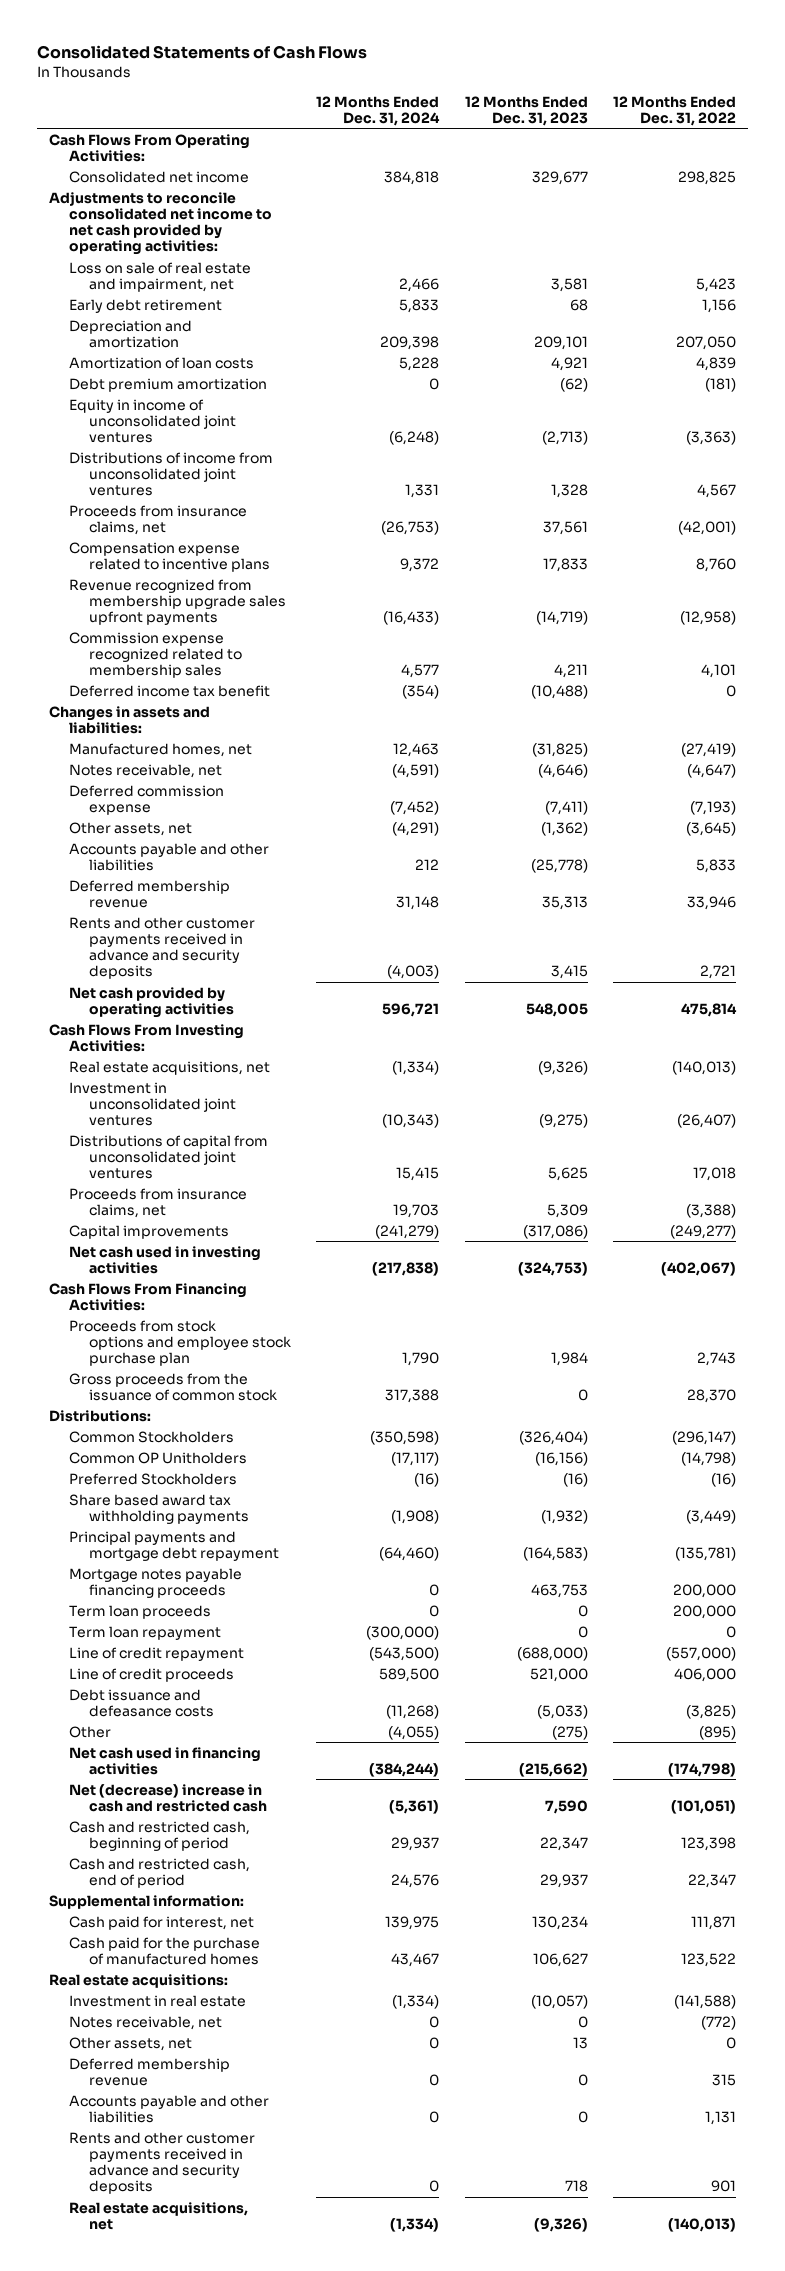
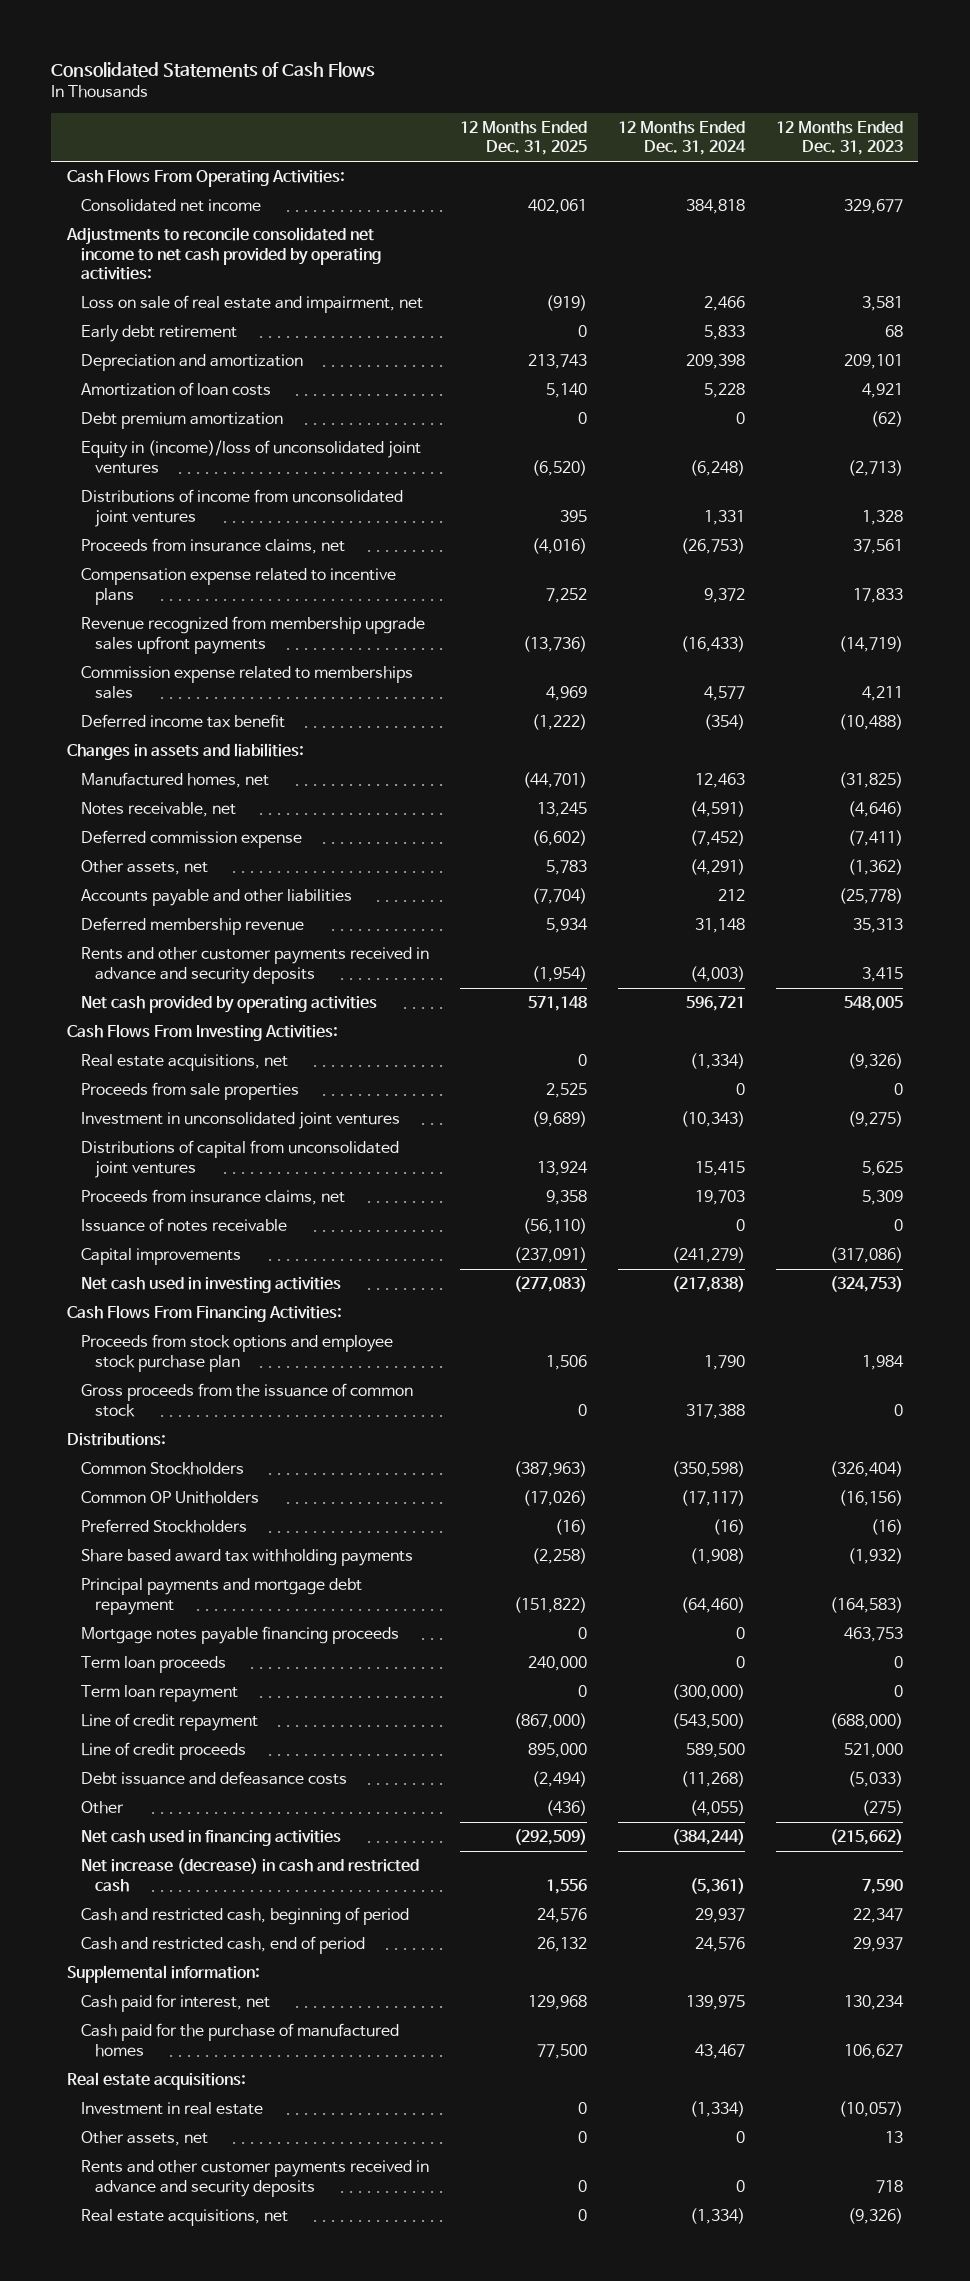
[612,95,736,126] 12 Months Ended Dec. 31, 2022 -> none
none -> [459,120,587,156] 12 Months Ended Dec. 31, 2025
[69,398,237,444] Equity in income of unconsolidated joint ventures -> [80,440,421,474] Equity in (income)/loss of unconsolidated joint ventures
[69,631,243,679] Commission expense recognized related to membership sales -> [80,666,413,699] Commission expense related to memberships sales
none -> [80,1082,299,1101] Proceeds from sale properties
none -> [80,1218,287,1233] Issuance of notes receivable
[69,1783,268,1812] Net (decrease) increase in cash and restricted cash -> [80,1858,419,1892] Net increase (decrease) in cash and restricted cash
[69,2015,223,2030] Notes receivable, net -> none
[69,2057,231,2086] Deferred membership revenue -> none
[69,2094,270,2123] Accounts payable and other liabilities -> none

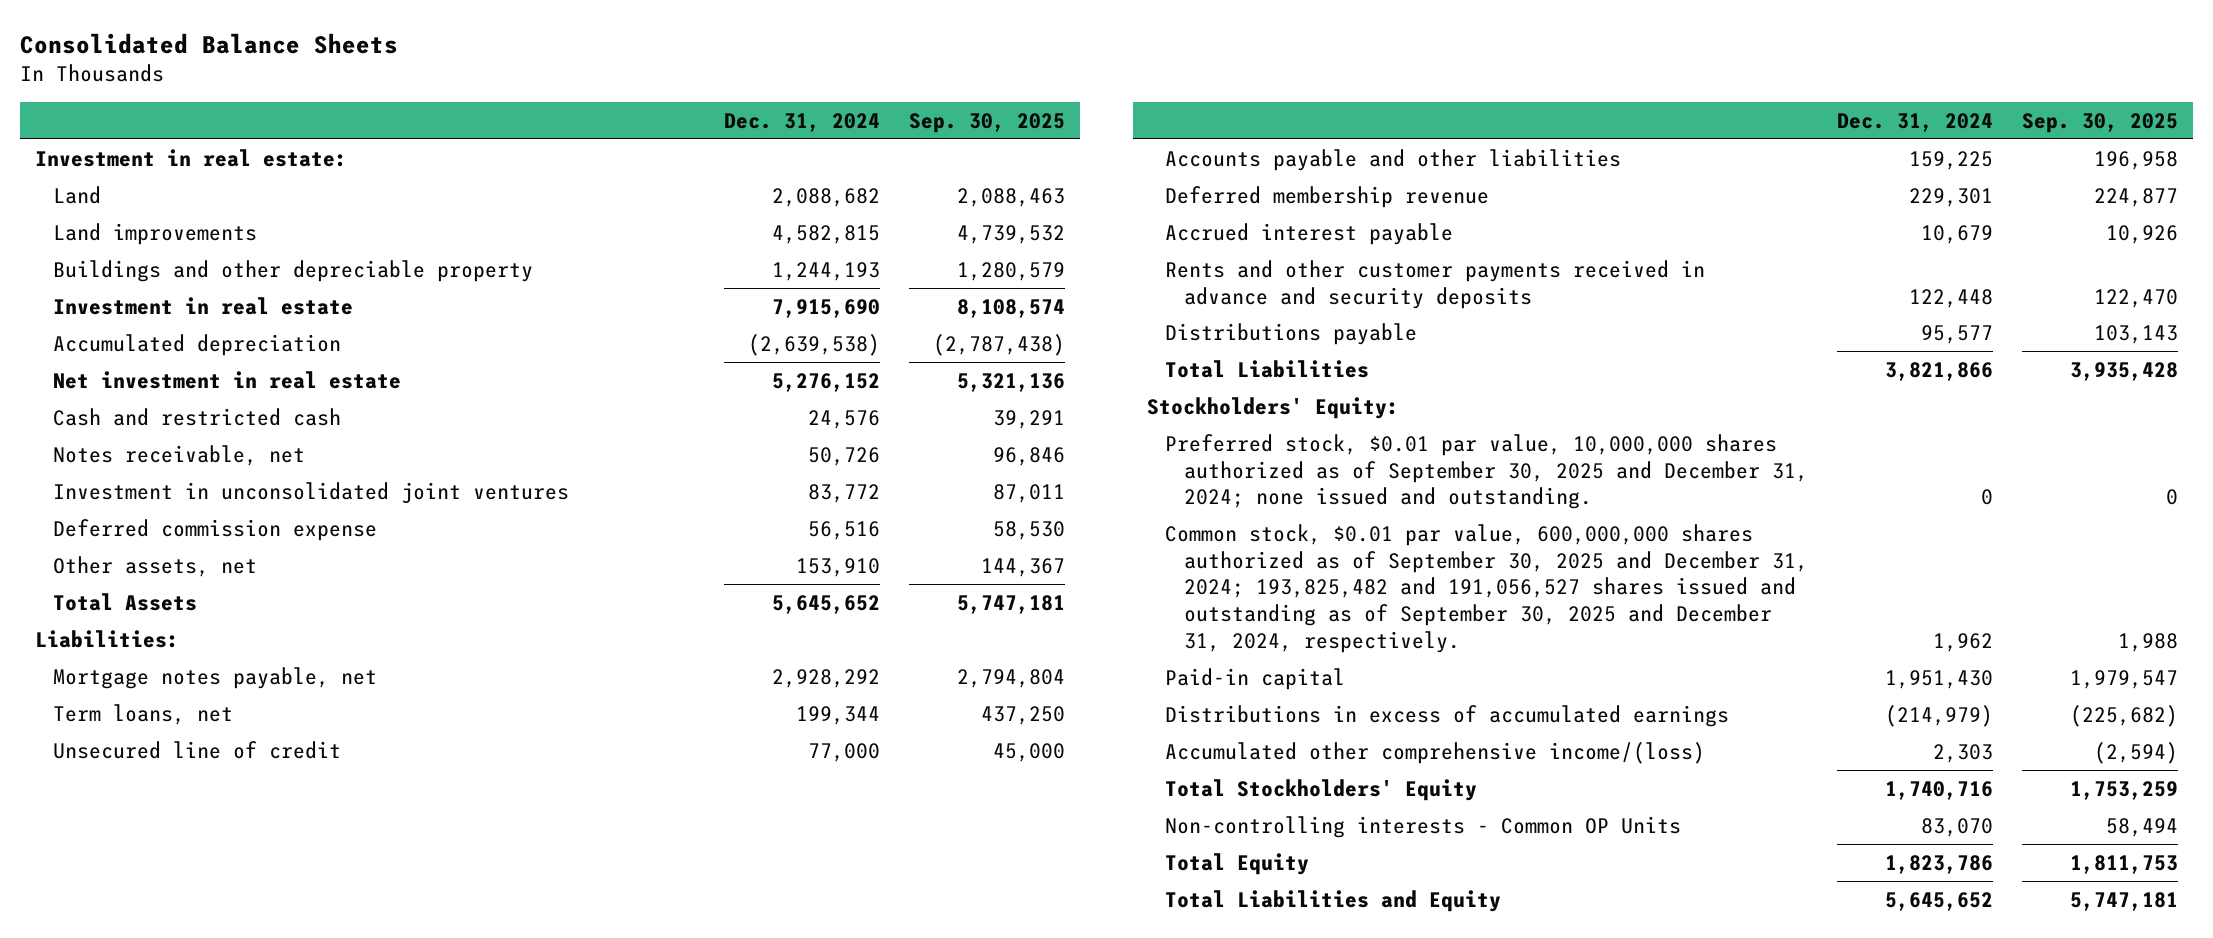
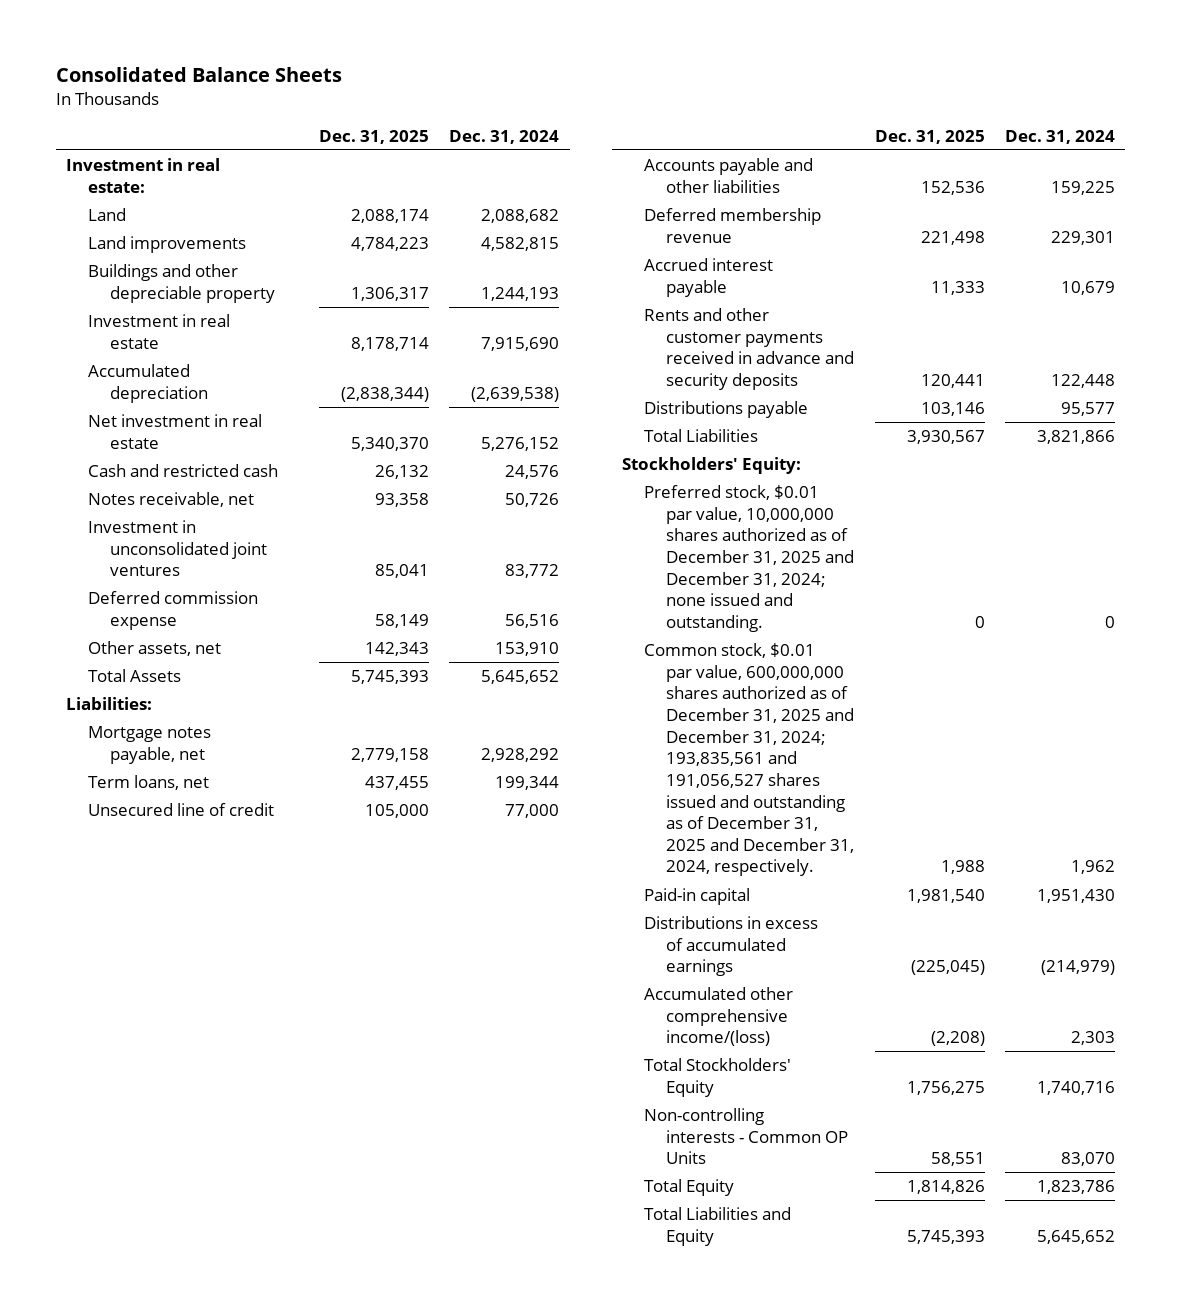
[909,112,1066,133] Sep. 30, 2025 -> none
none -> [318,129,429,144] Dec. 31, 2025
[1165,433,1808,510] Preferred stock, $0.01 par value, 10,000,000 shares authorized as of September 30, 2025 and December 31, 2024; none issued and outstanding. -> [644,484,855,632] Preferred stock, $0.01 par value, 10,000,000 shares authorized as of December 31, 2025 and December 31, 2024; none issued and outstanding.
[1165,523,1808,654] Common stock, $0.01 par value, 600,000,000 shares authorized as of September 30, 2025 and December 31, 2024; 193,825,482 and 191,056,527 shares issued and outstanding as of September 30, 2025 and December 31, 2024, respectively. -> [644,642,855,877] Common stock, $0.01 par value, 600,000,000 shares authorized as of December 31, 2025 and December 31, 2024; 193,835,561 and 191,056,527 shares issued and outstanding as of December 31, 2025 and December 31, 2024, respectively.

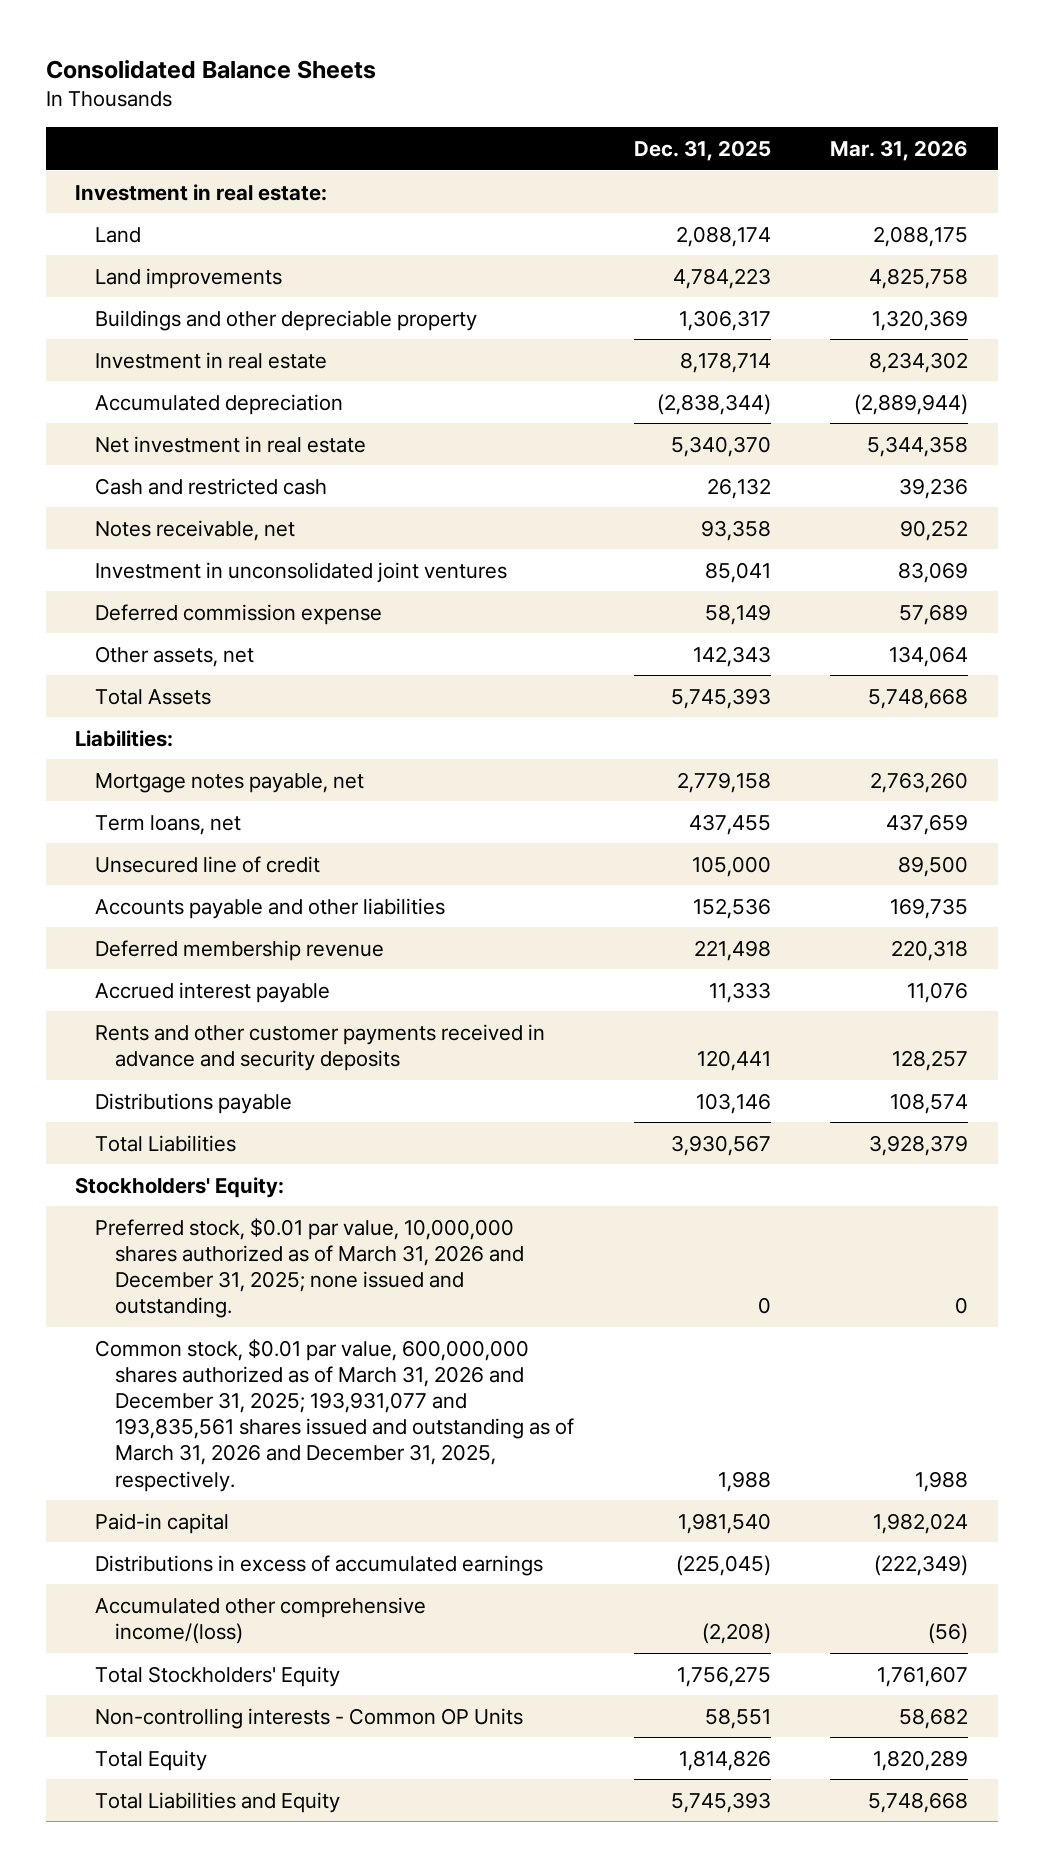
[449,129,560,144] Dec. 31, 2024 -> none
none -> [830,139,969,161] Mar. 31, 2026
[644,484,855,632] Preferred stock, $0.01 par value, 10,000,000 shares authorized as of December 31, 2025 and December 31, 2024; none issued and outstanding. -> [95,1217,525,1319] Preferred stock, $0.01 par value, 10,000,000 shares authorized as of March 31, 2026 and December 31, 2025; none issued and outstanding.
[644,642,855,877] Common stock, $0.01 par value, 600,000,000 shares authorized as of December 31, 2025 and December 31, 2024; 193,835,561 and 191,056,527 shares issued and outstanding as of December 31, 2025 and December 31, 2024, respectively. -> [95,1338,575,1492] Common stock, $0.01 par value, 600,000,000 shares authorized as of March 31, 2026 and December 31, 2025; 193,931,077 and 193,835,561 shares issued and outstanding as of March 31, 2026 and December 31, 2025, respectively.

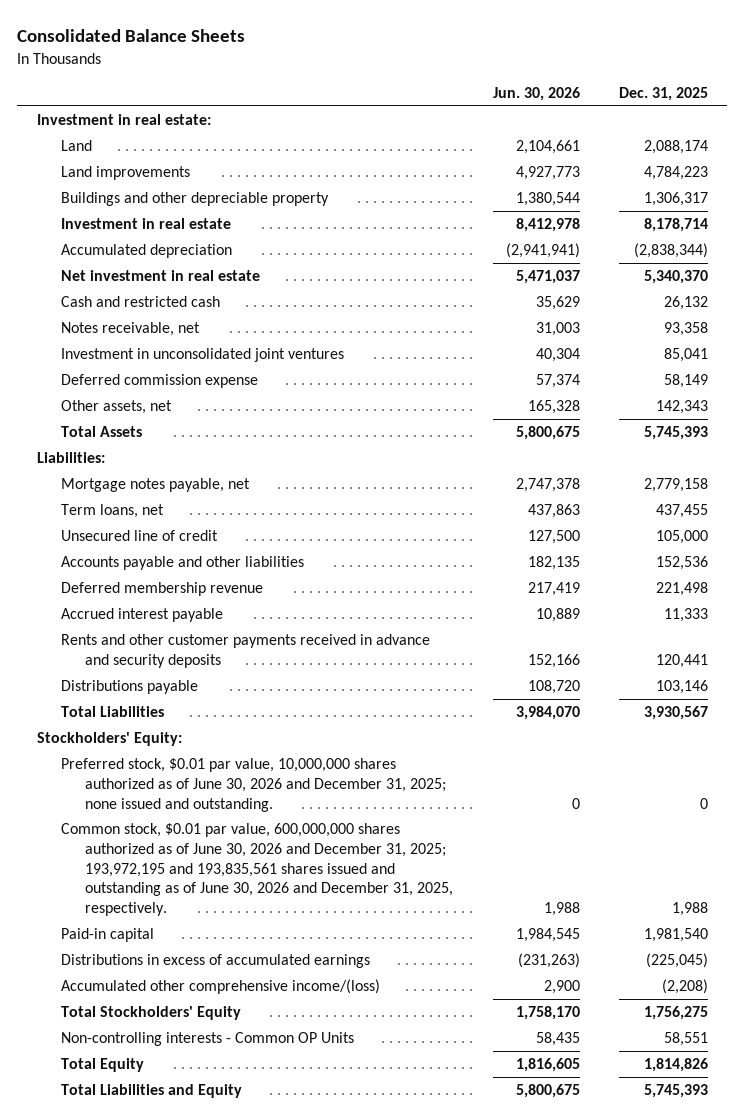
[830,139,969,161] Mar. 31, 2026 -> none
none -> [492,86,580,101] Jun. 30, 2026
[95,1217,525,1319] Preferred stock, $0.01 par value, 10,000,000 shares authorized as of March 31, 2026 and December 31, 2025; none issued and outstanding. -> [61,758,447,812] Preferred stock, $0.01 par value, 10,000,000 shares authorized as of June 30, 2026 and December 31, 2025; none issued and outstanding.
[95,1338,575,1492] Common stock, $0.01 par value, 600,000,000 shares authorized as of March 31, 2026 and December 31, 2025; 193,931,077 and 193,835,561 shares issued and outstanding as of March 31, 2026 and December 31, 2025, respectively. -> [61,823,454,916] Common stock, $0.01 par value, 600,000,000 shares authorized as of June 30, 2026 and December 31, 2025; 193,972,195 and 193,835,561 shares issued and outstanding as of June 30, 2026 and December 31, 2025, respectively.

